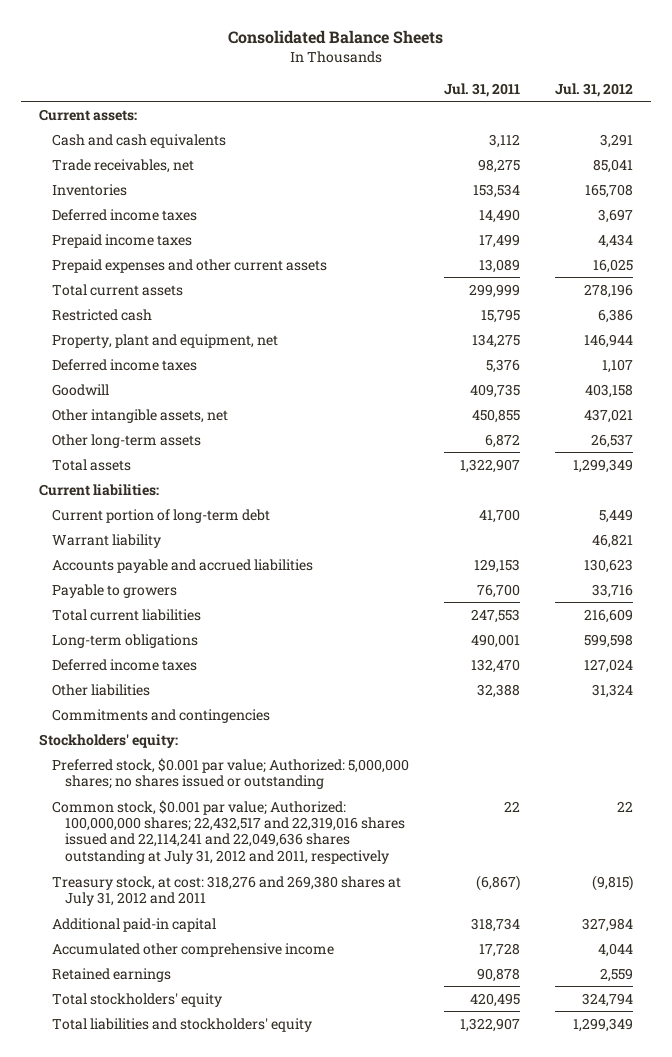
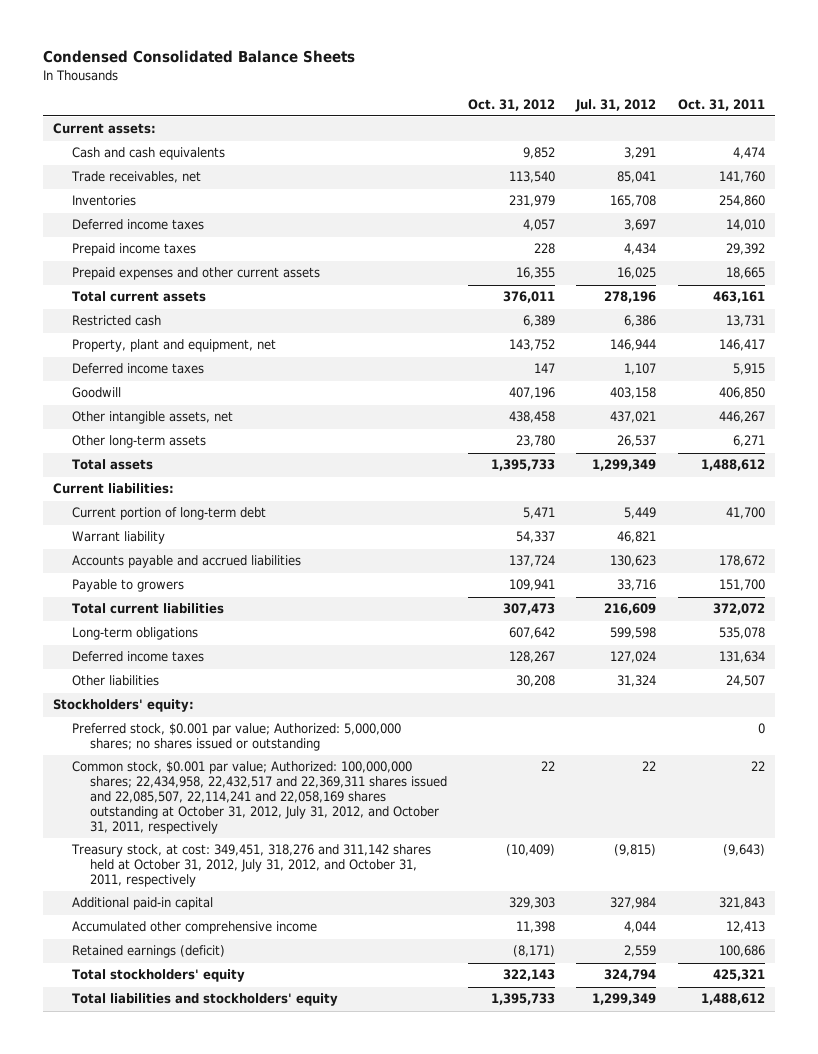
[228,30,444,45] Consolidated Balance Sheets -> [42,50,355,64] Condensed Consolidated Balance Sheets
[444,82,521,97] Jul. 31, 2011 -> none
none -> [468,98,556,111] Oct. 31, 2012
none -> [677,98,765,111] Oct. 31, 2011
[52,708,271,723] Commitments and contingencies -> none
[52,799,406,864] Common stock, $0.001 par value; Authorized: 100,000,000 shares; 22,432,517 and 22,319,016 shares issued and 22,114,241 and 22,049,636 shares outstanding at July 31, 2012 and 2011, respectively -> [71,761,447,834] Common stock, $0.001 par value; Authorized: 100,000,000 shares; 22,434,958, 22,432,517 and 22,369,311 shares issued and 22,085,507, 22,114,241 and 22,058,169 shares outstanding at October 31, 2012, July 31, 2012, and October 31, 2011, respectively
[52,875,402,907] Treasury stock, at cost: 318,276 and 269,380 shares at July 31, 2012 and 2011 -> [70,844,431,888] Treasury stock, at cost: 349,451, 318,276 and 311,142 shares held at October 31, 2012, July 31, 2012, and October 31, 2011, respectively
[52,967,172,982] Retained earnings -> [71,945,225,959] Retained earnings (deficit)

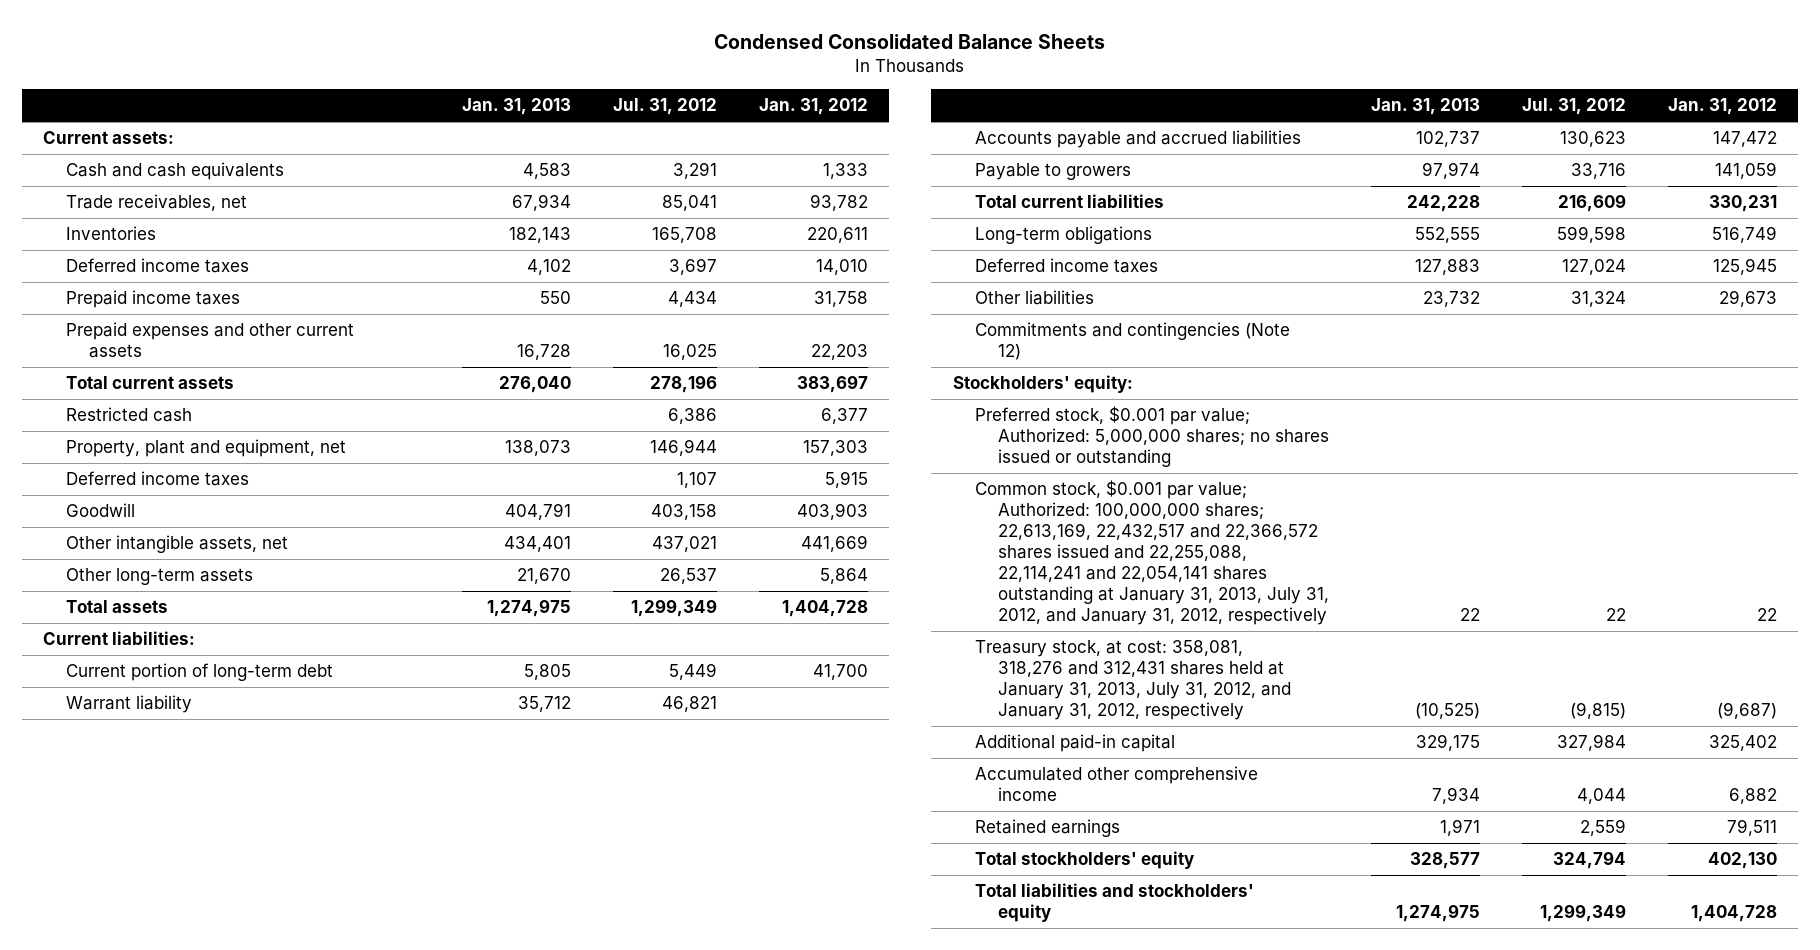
[468,98,556,111] Oct. 31, 2012 -> none
[677,98,765,111] Oct. 31, 2011 -> none
none -> [461,98,571,116] Jan. 31, 2013
none -> [758,98,868,116] Jan. 31, 2012
none -> [975,322,1291,361] Commitments and contingencies (Note 12)
[71,761,447,834] Common stock, $0.001 par value; Authorized: 100,000,000 shares; 22,434,958, 22,432,517 and 22,369,311 shares issued and 22,085,507, 22,114,241 and 22,058,169 shares outstanding at October 31, 2012, July 31, 2012, and October 31, 2011, respectively -> [975,480,1330,626] Common stock, $0.001 par value; Authorized: 100,000,000 shares; 22,613,169, 22,432,517 and 22,366,572 shares issued and 22,255,088, 22,114,241 and 22,054,141 shares outstanding at January 31, 2013, July 31, 2012, and January 31, 2012, respectively
[70,844,431,888] Treasury stock, at cost: 349,451, 318,276 and 311,142 shares held at October 31, 2012, July 31, 2012, and October 31, 2011, respectively -> [975,640,1292,721] Treasury stock, at cost: 358,081, 318,276 and 312,431 shares held at January 31, 2013, July 31, 2012, and January 31, 2012, respectively
[71,945,225,959] Retained earnings (deficit) -> [975,819,1121,838] Retained earnings

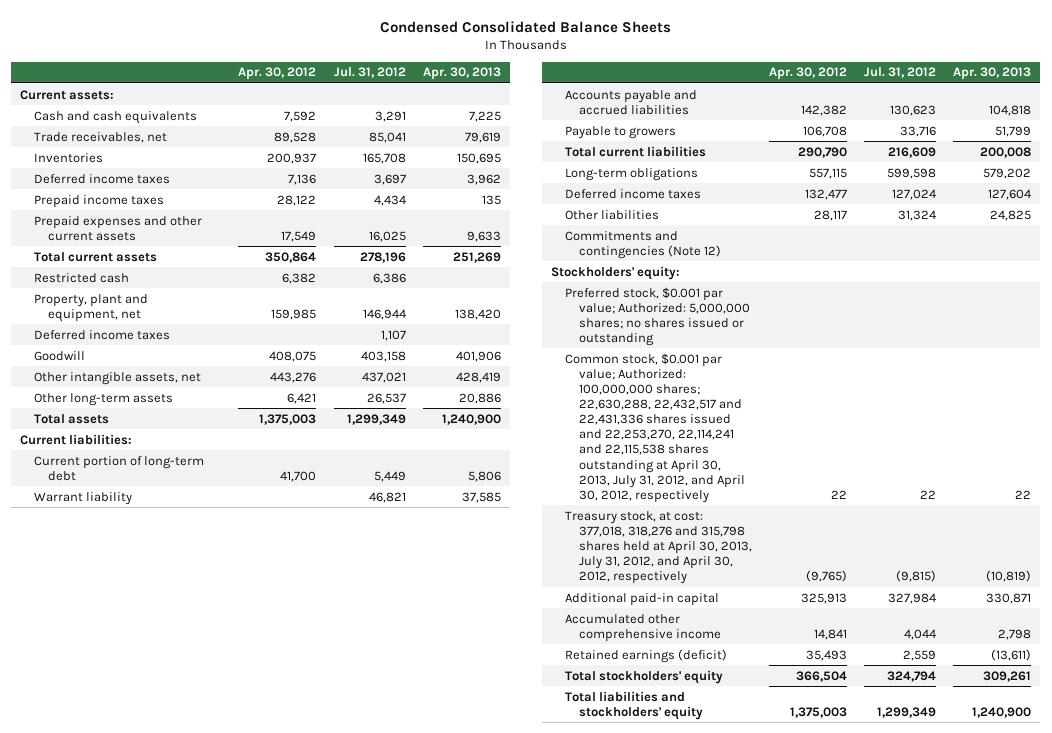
[461,98,571,116] Jan. 31, 2013 -> none
[758,98,868,116] Jan. 31, 2012 -> none
none -> [238,67,317,81] Apr. 30, 2012
none -> [423,67,502,81] Apr. 30, 2013
[975,480,1330,626] Common stock, $0.001 par value; Authorized: 100,000,000 shares; 22,613,169, 22,432,517 and 22,366,572 shares issued and 22,255,088, 22,114,241 and 22,054,141 shares outstanding at January 31, 2013, July 31, 2012, and January 31, 2012, respectively -> [564,352,745,503] Common stock, $0.001 par value; Authorized: 100,000,000 shares; 22,630,288, 22,432,517 and 22,431,336 shares issued and 22,253,270, 22,114,241 and 22,115,538 shares outstanding at April 30, 2013, July 31, 2012, and April 30, 2012, respectively
[975,640,1292,721] Treasury stock, at cost: 358,081, 318,276 and 312,431 shares held at January 31, 2013, July 31, 2012, and January 31, 2012, respectively -> [564,510,752,585] Treasury stock, at cost: 377,018, 318,276 and 315,798 shares held at April 30, 2013, July 31, 2012, and April 30, 2012, respectively
[975,819,1121,838] Retained earnings -> [564,648,727,663] Retained earnings (deficit)

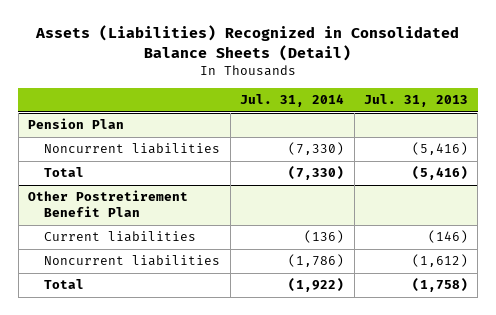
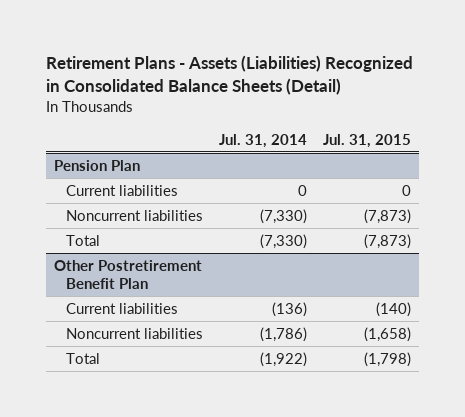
[35,25,460,61] Assets (Liabilities) Recognized in Consolidated Balance Sheets (Detail) -> [46,55,414,96] Retirement Plans - Assets (Liabilities) Recognized in Consolidated Balance Sheets (Detail)
[363,94,468,108] Jul. 31, 2013 -> none
none -> [322,133,411,148] Jul. 31, 2015
none -> [65,184,178,196] Current liabilities

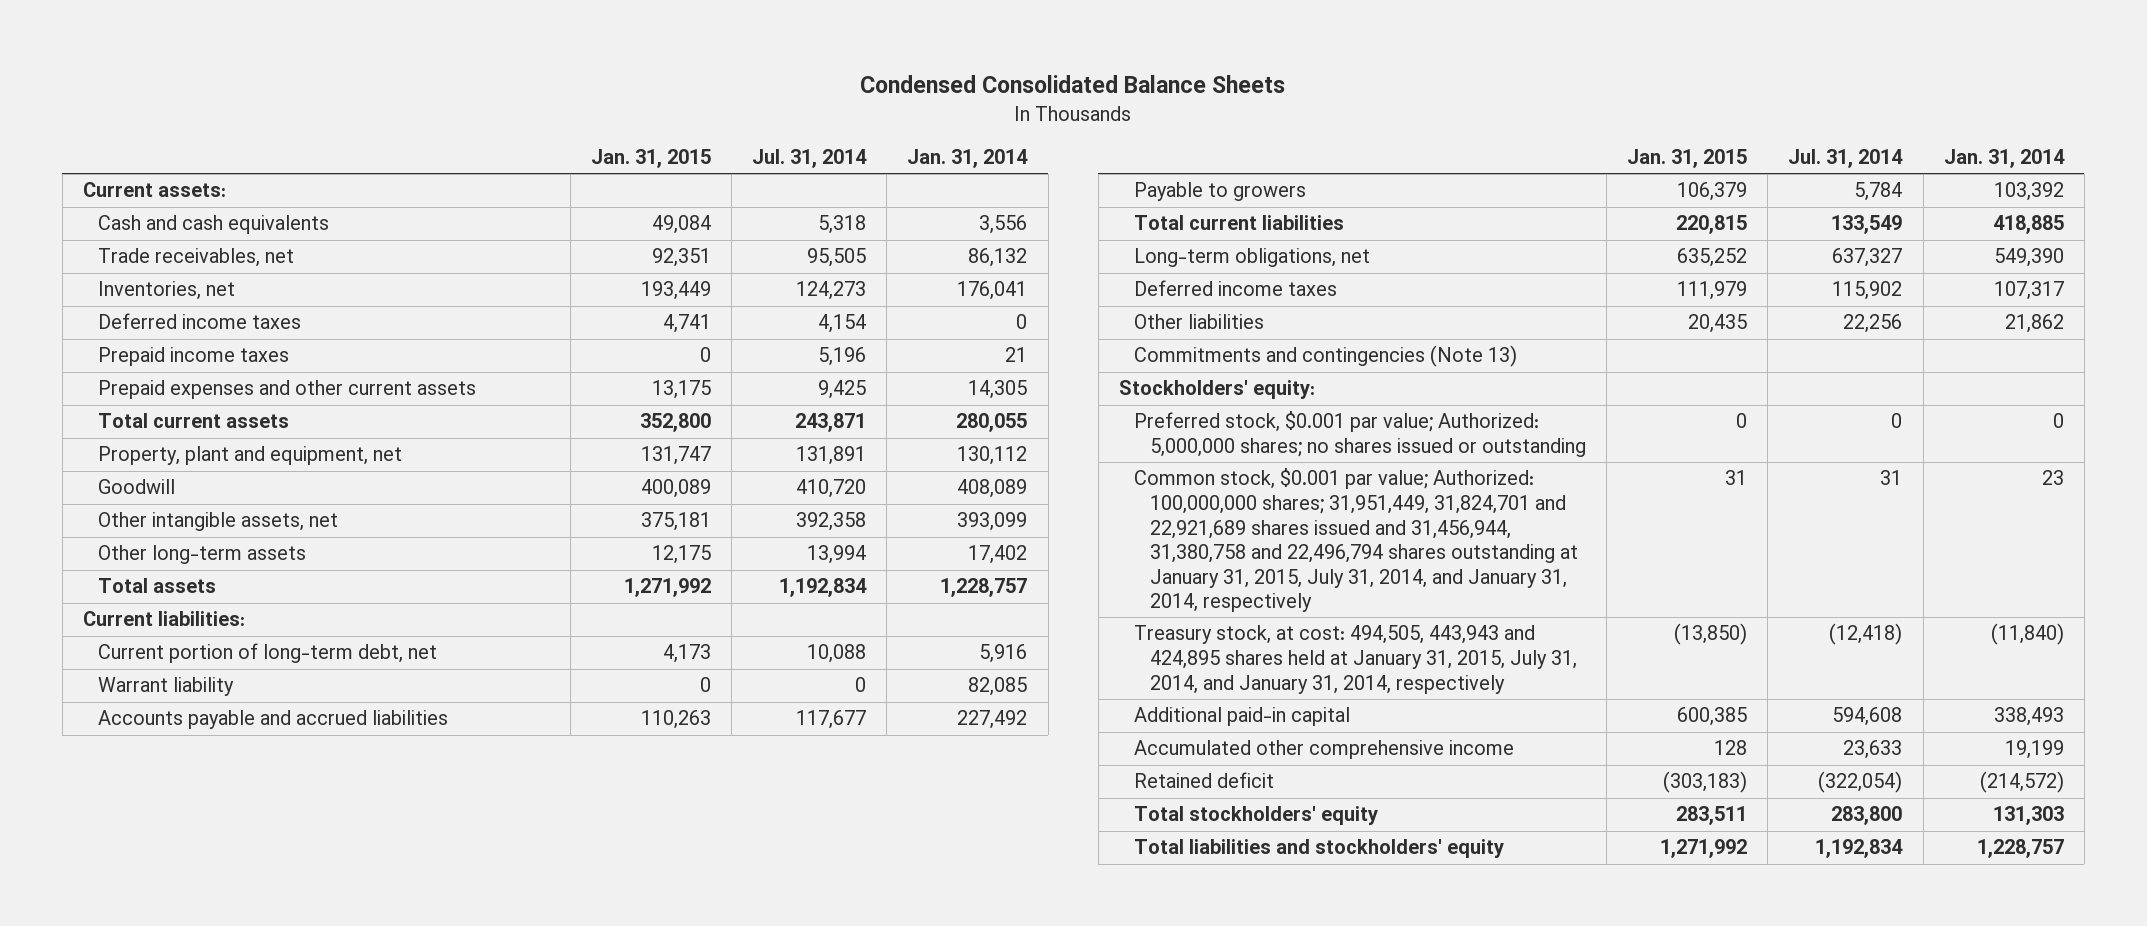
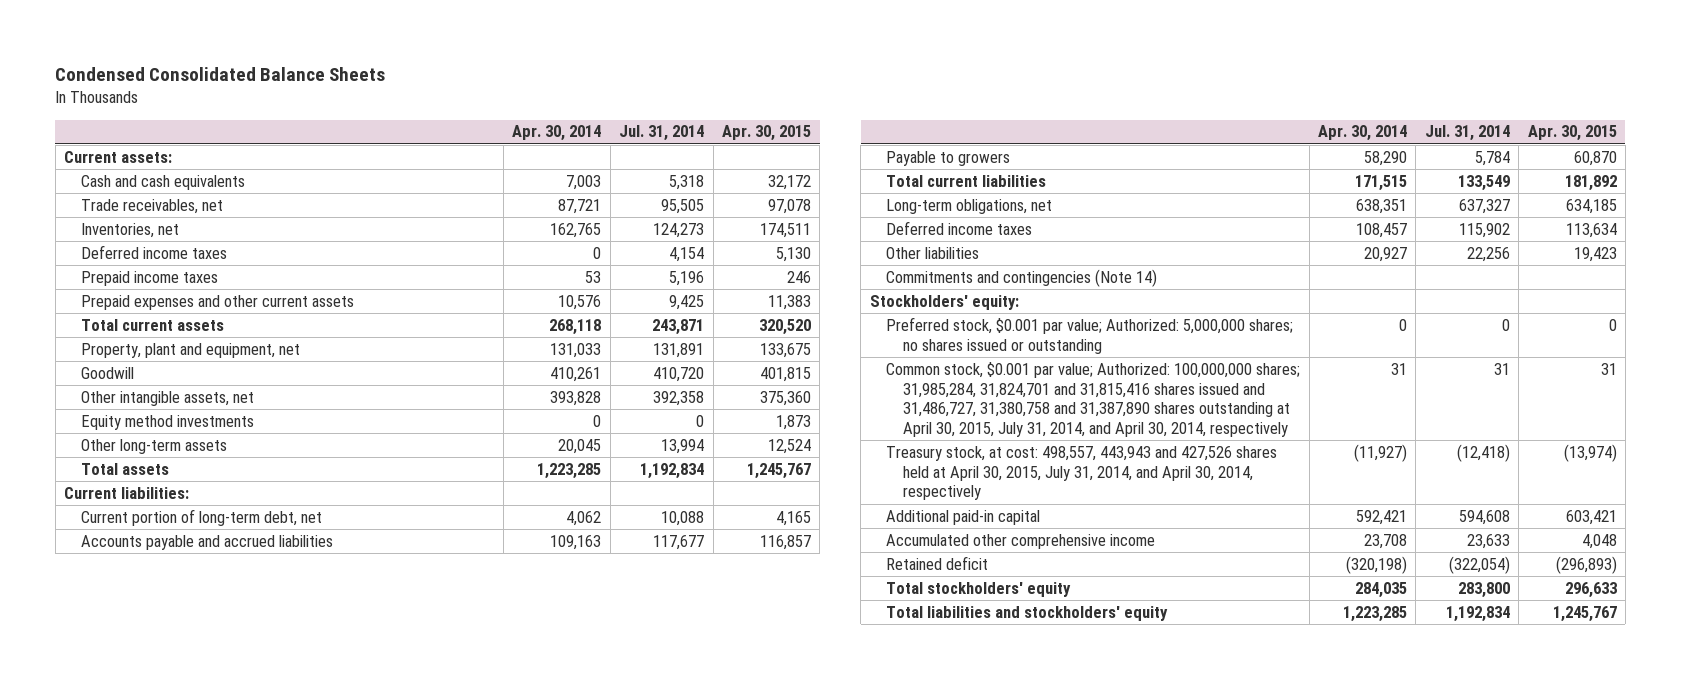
[590,149,711,169] Jan. 31, 2015 -> none
[907,149,1029,169] Jan. 31, 2014 -> none
none -> [512,125,602,142] Apr. 30, 2014
none -> [721,125,811,142] Apr. 30, 2015
none -> [80,414,254,430] Equity method investments
[98,677,235,697] Warrant liability -> none
[1134,345,1518,368] Commitments and contingencies (Note 13) -> [886,268,1158,287] Commitments and contingencies (Note 14)
[1134,468,1578,613] Common stock, $0.001 par value; Authorized: 100,000,000 shares; 31,951,449, 31,824,701 and 22,921,689 shares issued and 31,456,944, 31,380,758 and 22,496,794 shares outstanding at January 31, 2015, July 31, 2014, and January 31, 2014, respectively -> [886,361,1301,437] Common stock, $0.001 par value; Authorized: 100,000,000 shares; 31,985,284, 31,824,701 and 31,815,416 shares issued and 31,486,727, 31,380,758 and 31,387,890 shares outstanding at April 30, 2015, July 31, 2014, and April 30, 2014, respectively
[1134,625,1577,694] Treasury stock, at cost: 494,505, 443,943 and 424,895 shares held at January 31, 2015, July 31, 2014, and January 31, 2014, respectively -> [886,445,1278,501] Treasury stock, at cost: 498,557, 443,943 and 427,526 shares held at April 30, 2015, July 31, 2014, and April 30, 2014, respectively

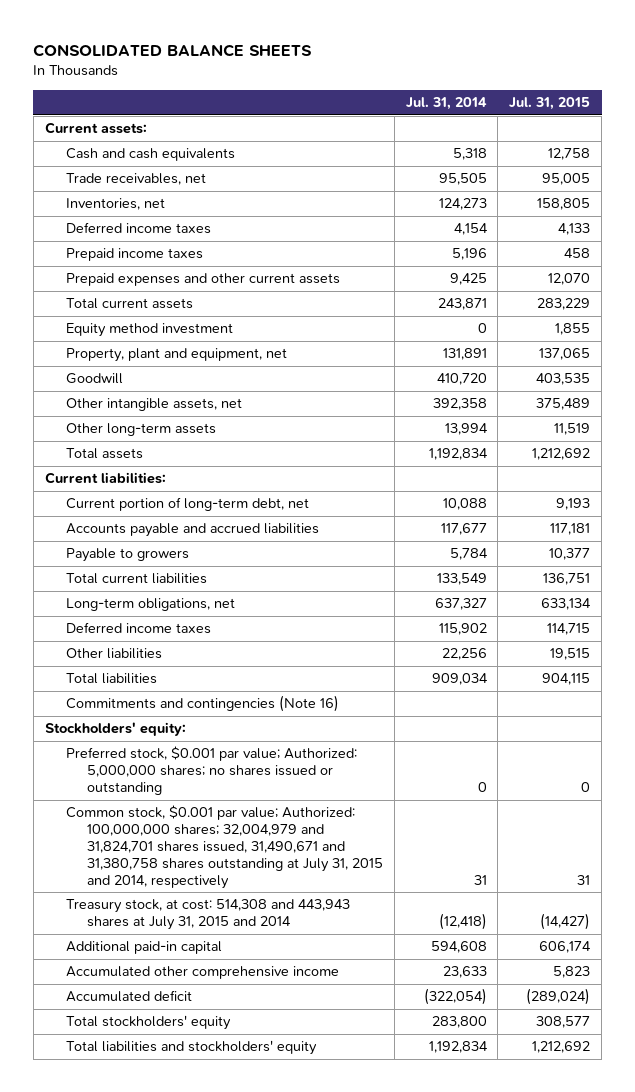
[55,66,386,81] Condensed Consolidated Balance Sheets -> [33,43,313,57] CONSOLIDATED BALANCE SHEETS
[512,125,602,142] Apr. 30, 2014 -> none
[721,125,811,142] Apr. 30, 2015 -> none
none -> [509,97,591,111] Jul. 31, 2015
none -> [65,323,233,338] Equity method investment
[80,414,254,430] Equity method investments -> none
none -> [65,673,157,685] Total liabilities
[886,268,1158,287] Commitments and contingencies (Note 14) -> [65,695,339,713] Commitments and contingencies (Note 16)
[886,361,1301,437] Common stock, $0.001 par value; Authorized: 100,000,000 shares; 31,985,284, 31,824,701 and 31,815,416 shares issued and 31,486,727, 31,380,758 and 31,387,890 shares outstanding at April 30, 2015, July 31, 2014, and April 30, 2014, respectively -> [65,805,383,889] Common stock, $0.001 par value; Authorized: 100,000,000 shares; 32,004,979 and 31,824,701 shares issued, 31,490,671 and 31,380,758 shares outstanding at July 31, 2015 and 2014, respectively
[886,445,1278,501] Treasury stock, at cost: 498,557, 443,943 and 427,526 shares held at April 30, 2015, July 31, 2014, and April 30, 2014, respectively -> [65,899,350,931] Treasury stock, at cost: 514,308 and 443,943 shares at July 31, 2015 and 2014
[886,555,989,570] Retained deficit -> [65,990,192,1003] Accumulated deficit

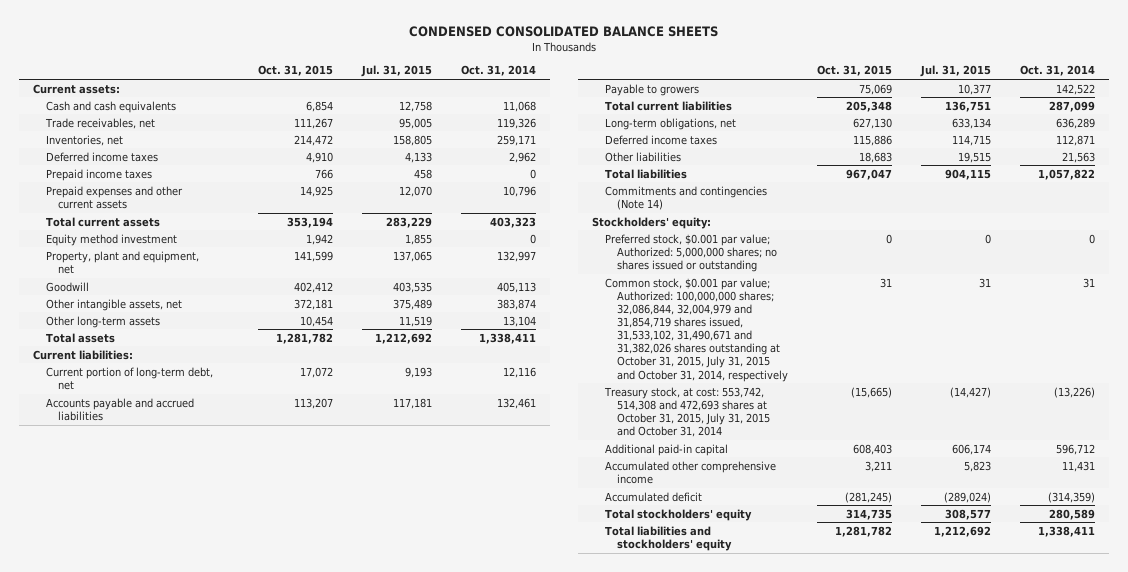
[33,43,313,57] CONSOLIDATED BALANCE SHEETS -> [408,25,718,37] CONDENSED CONSOLIDATED BALANCE SHEETS
[405,97,487,111] Jul. 31, 2014 -> none
none -> [258,65,334,77] Oct. 31, 2015
none -> [460,65,536,77] Oct. 31, 2014
[65,695,339,713] Commitments and contingencies (Note 16) -> [604,185,767,210] Commitments and contingencies (Note 14)
[65,805,383,889] Common stock, $0.001 par value; Authorized: 100,000,000 shares; 32,004,979 and 31,824,701 shares issued, 31,490,671 and 31,380,758 shares outstanding at July 31, 2015 and 2014, respectively -> [604,277,789,382] Common stock, $0.001 par value; Authorized: 100,000,000 shares; 32,086,844, 32,004,979 and 31,854,719 shares issued, 31,533,102, 31,490,671 and 31,382,026 shares outstanding at October 31, 2015, July 31, 2015 and October 31, 2014, respectively
[65,899,350,931] Treasury stock, at cost: 514,308 and 443,943 shares at July 31, 2015 and 2014 -> [603,386,771,438] Treasury stock, at cost: 553,742, 514,308 and 472,693 shares at October 31, 2015, July 31, 2015 and October 31, 2014

